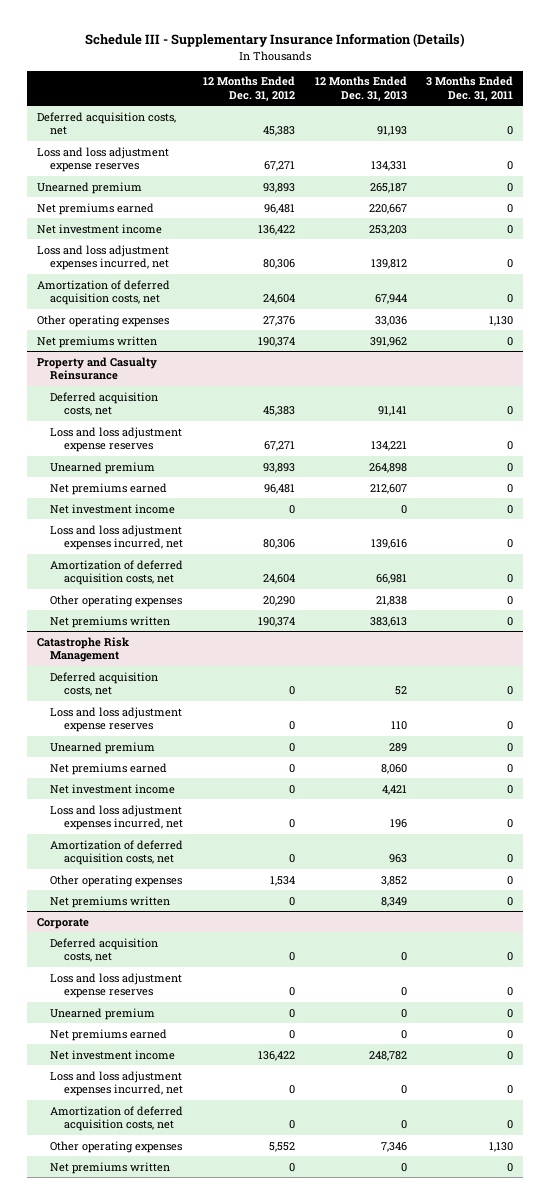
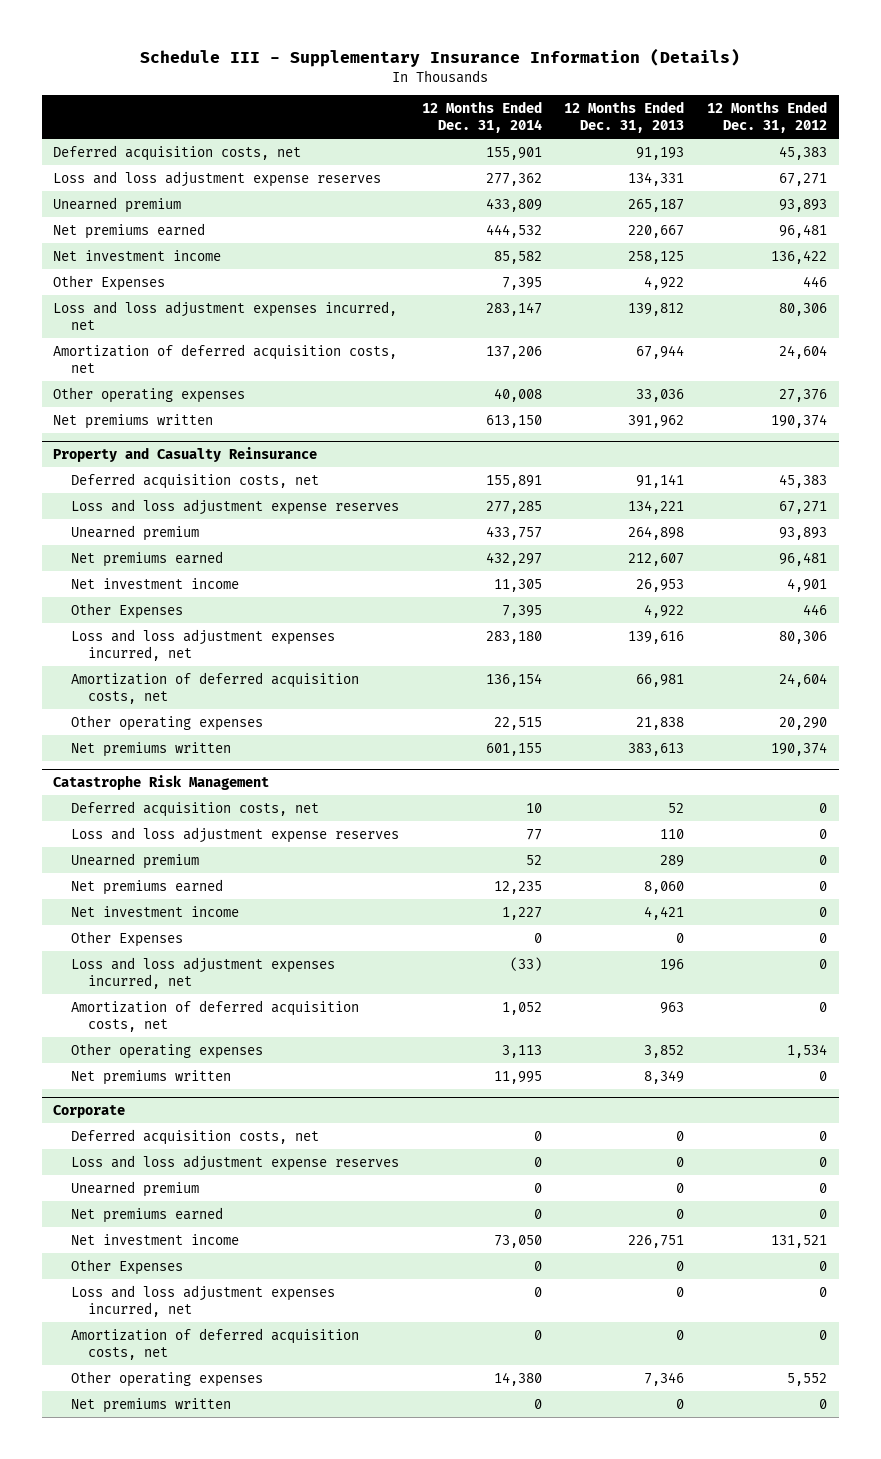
[426,76,514,101] 3 Months Ended Dec. 31, 2011 -> none
none -> [421,101,542,134] 12 Months Ended Dec. 31, 2014
[368,224,407,235] 253,203 -> [628,250,685,264] 258,125
none -> [53,274,166,291] Other Expenses
[288,504,295,514] 0 -> [787,577,828,592] 4,901
[400,504,407,514] 0 -> [636,578,685,592] 26,953
none -> [70,602,183,619] Other Expenses
none -> [70,930,183,947] Other Expenses
[257,1050,295,1061] 136,422 -> [771,1234,828,1248] 131,521
[368,1050,407,1061] 248,782 -> [628,1234,685,1248] 226,751
none -> [70,1258,183,1275] Other Expenses

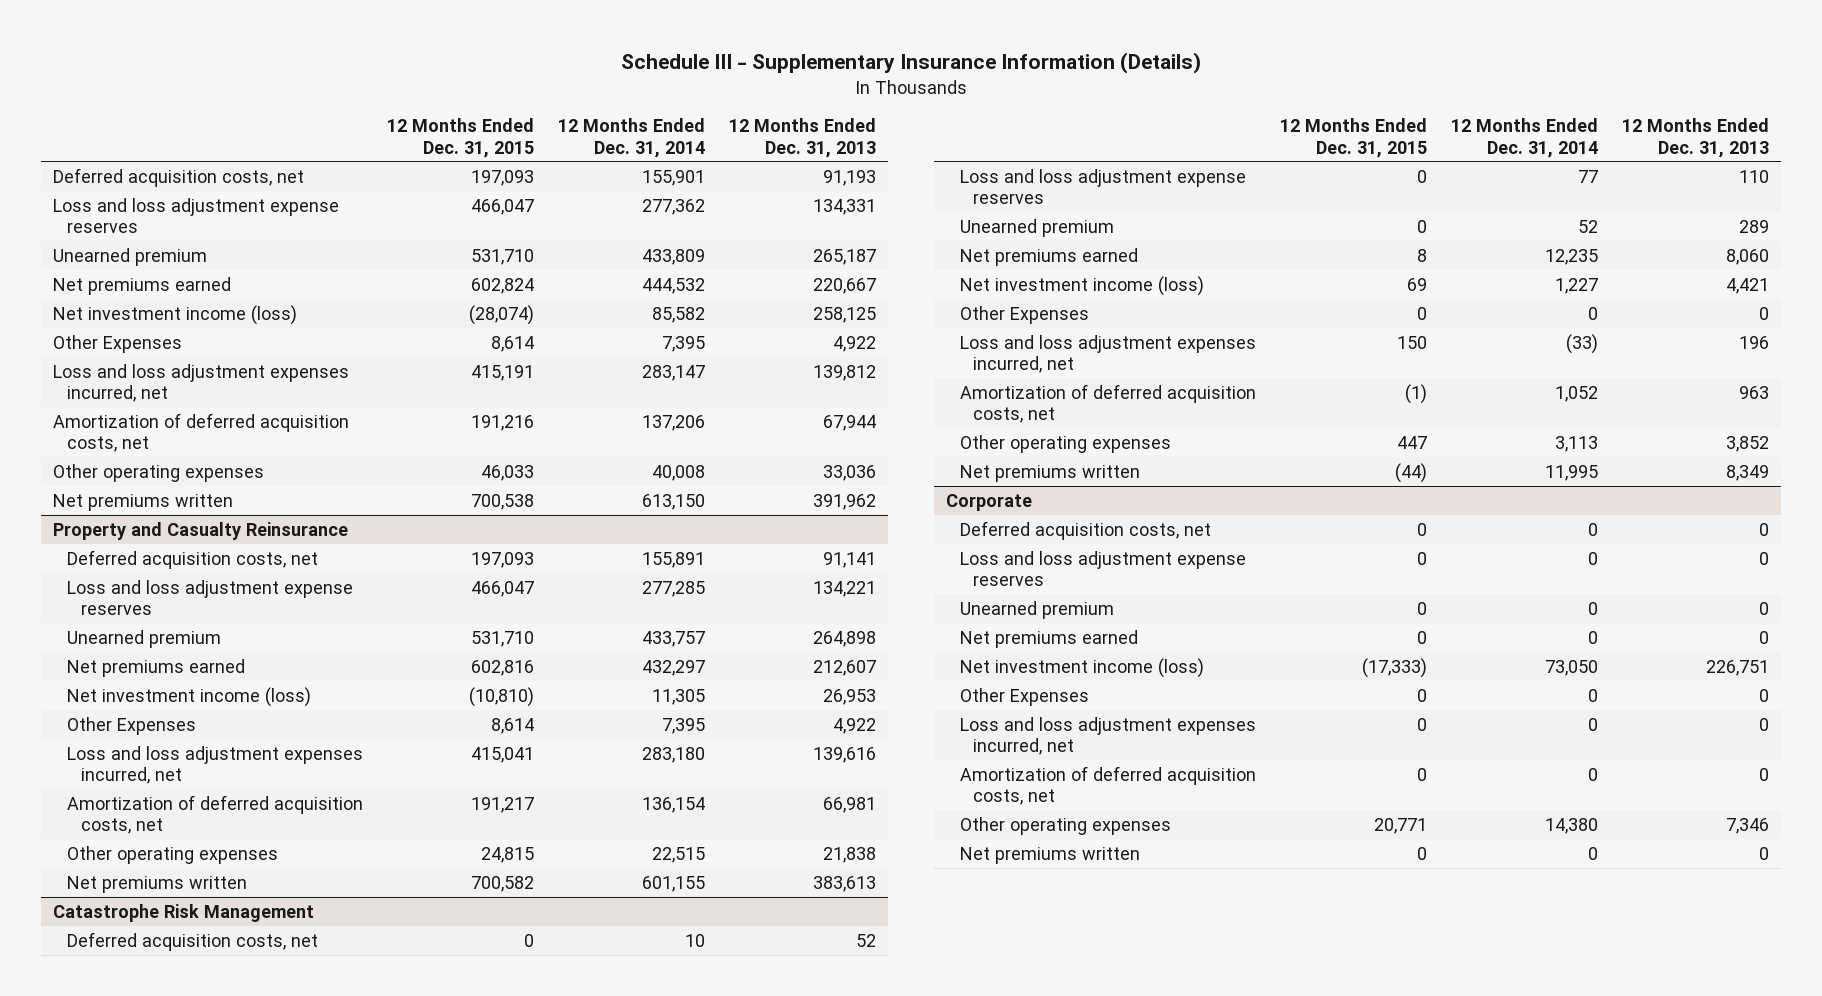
[707,101,828,134] 12 Months Ended Dec. 31, 2012 -> none
none -> [387,118,535,158] 12 Months Ended Dec. 31, 2015
[53,249,222,261] Net investment income -> [53,304,298,325] Net investment income (loss)
[70,577,239,589] Net investment income -> [66,686,311,707] Net investment income (loss)
[70,905,239,917] Net investment income -> [959,275,1204,296] Net investment income (loss)
[70,1233,239,1245] Net investment income -> [959,657,1204,678] Net investment income (loss)

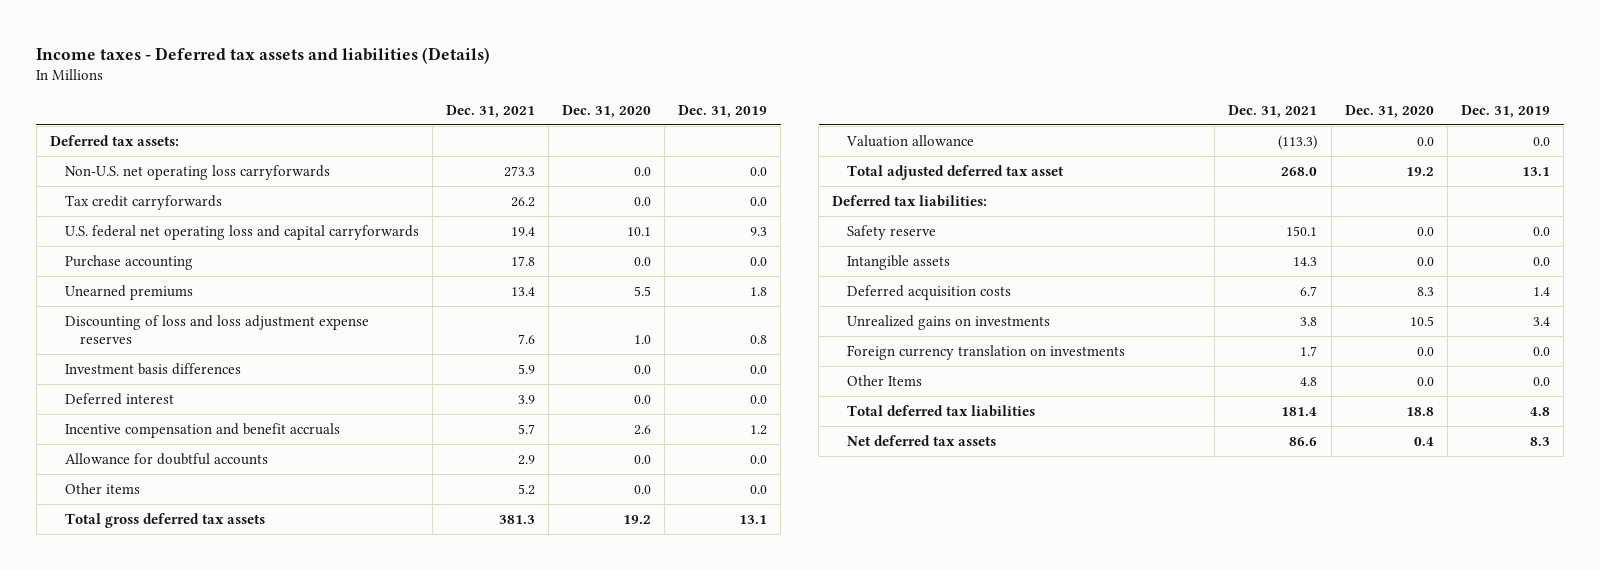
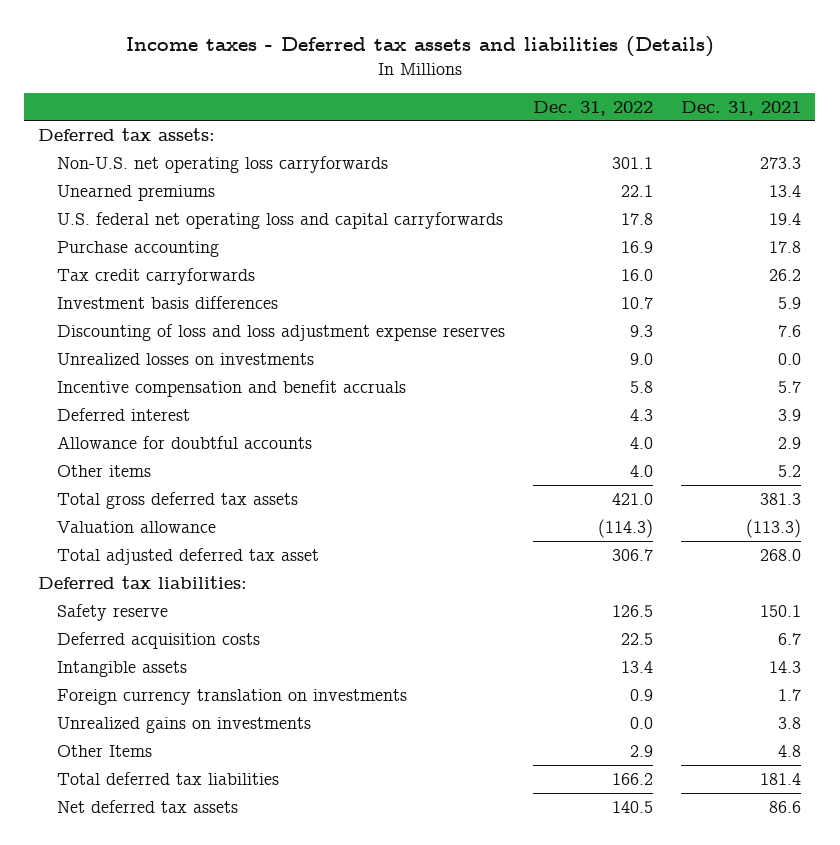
[562,104,652,118] Dec. 31, 2020 -> none
[678,104,768,118] Dec. 31, 2019 -> none
none -> [533,100,654,116] Dec. 31, 2022
[64,284,193,300] Unearned premiums -> [56,184,215,201] Unearned premiums
[64,194,222,210] Tax credit carryforwards -> [56,267,255,285] Tax credit carryforwards
[64,314,369,345] Discounting of loss and loss adjustment expense reserves -> [56,323,505,341] Discounting of loss and loss adjustment expense reserves
none -> [56,352,314,365] Unrealized losses on investments
[64,392,174,405] Deferred interest -> [56,407,190,421] Deferred interest
[847,254,951,270] Intangible assets -> [56,660,187,677] Intangible assets
[847,314,1051,330] Unrealized gains on investments -> [56,716,311,733] Unrealized gains on investments

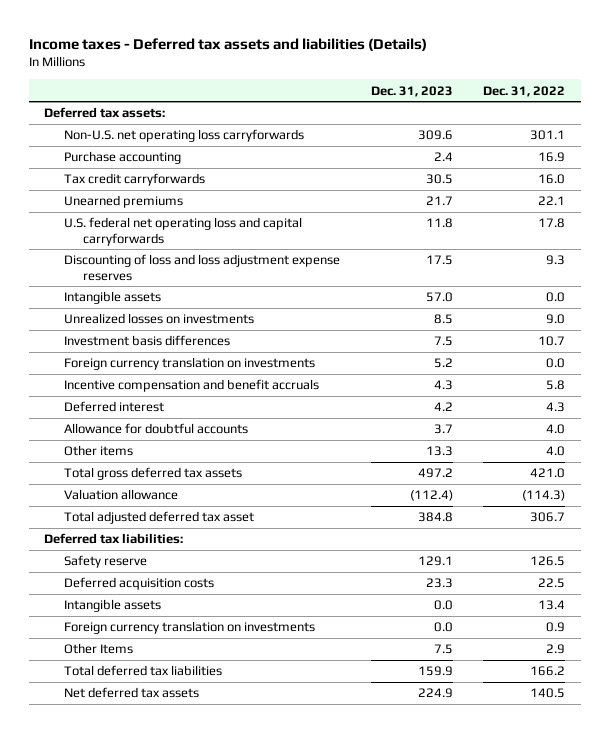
[681,100,802,116] Dec. 31, 2021 -> none
none -> [370,85,453,97] Dec. 31, 2023
[56,184,215,201] Unearned premiums -> [63,195,183,209] Unearned premiums
[56,211,503,229] U.S. federal net operating loss and capital carryforwards -> [63,217,302,246] U.S. federal net operating loss and capital carryforwards
none -> [63,291,161,305] Intangible assets
[56,295,278,309] Investment basis differences -> [63,335,230,347] Investment basis differences
none -> [63,357,315,371] Foreign currency translation on investments
[56,716,311,733] Unrealized gains on investments -> none

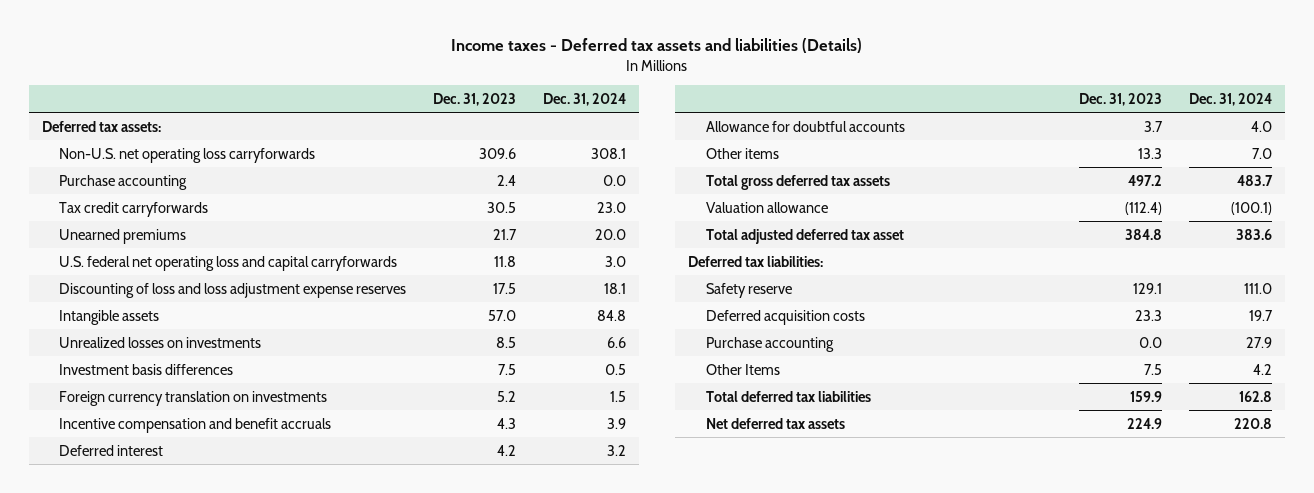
[483,85,566,97] Dec. 31, 2022 -> none
none -> [542,92,626,106] Dec. 31, 2024
[63,599,161,613] Intangible assets -> none
[63,621,315,635] Foreign currency translation on investments -> none
none -> [705,336,834,352] Purchase accounting

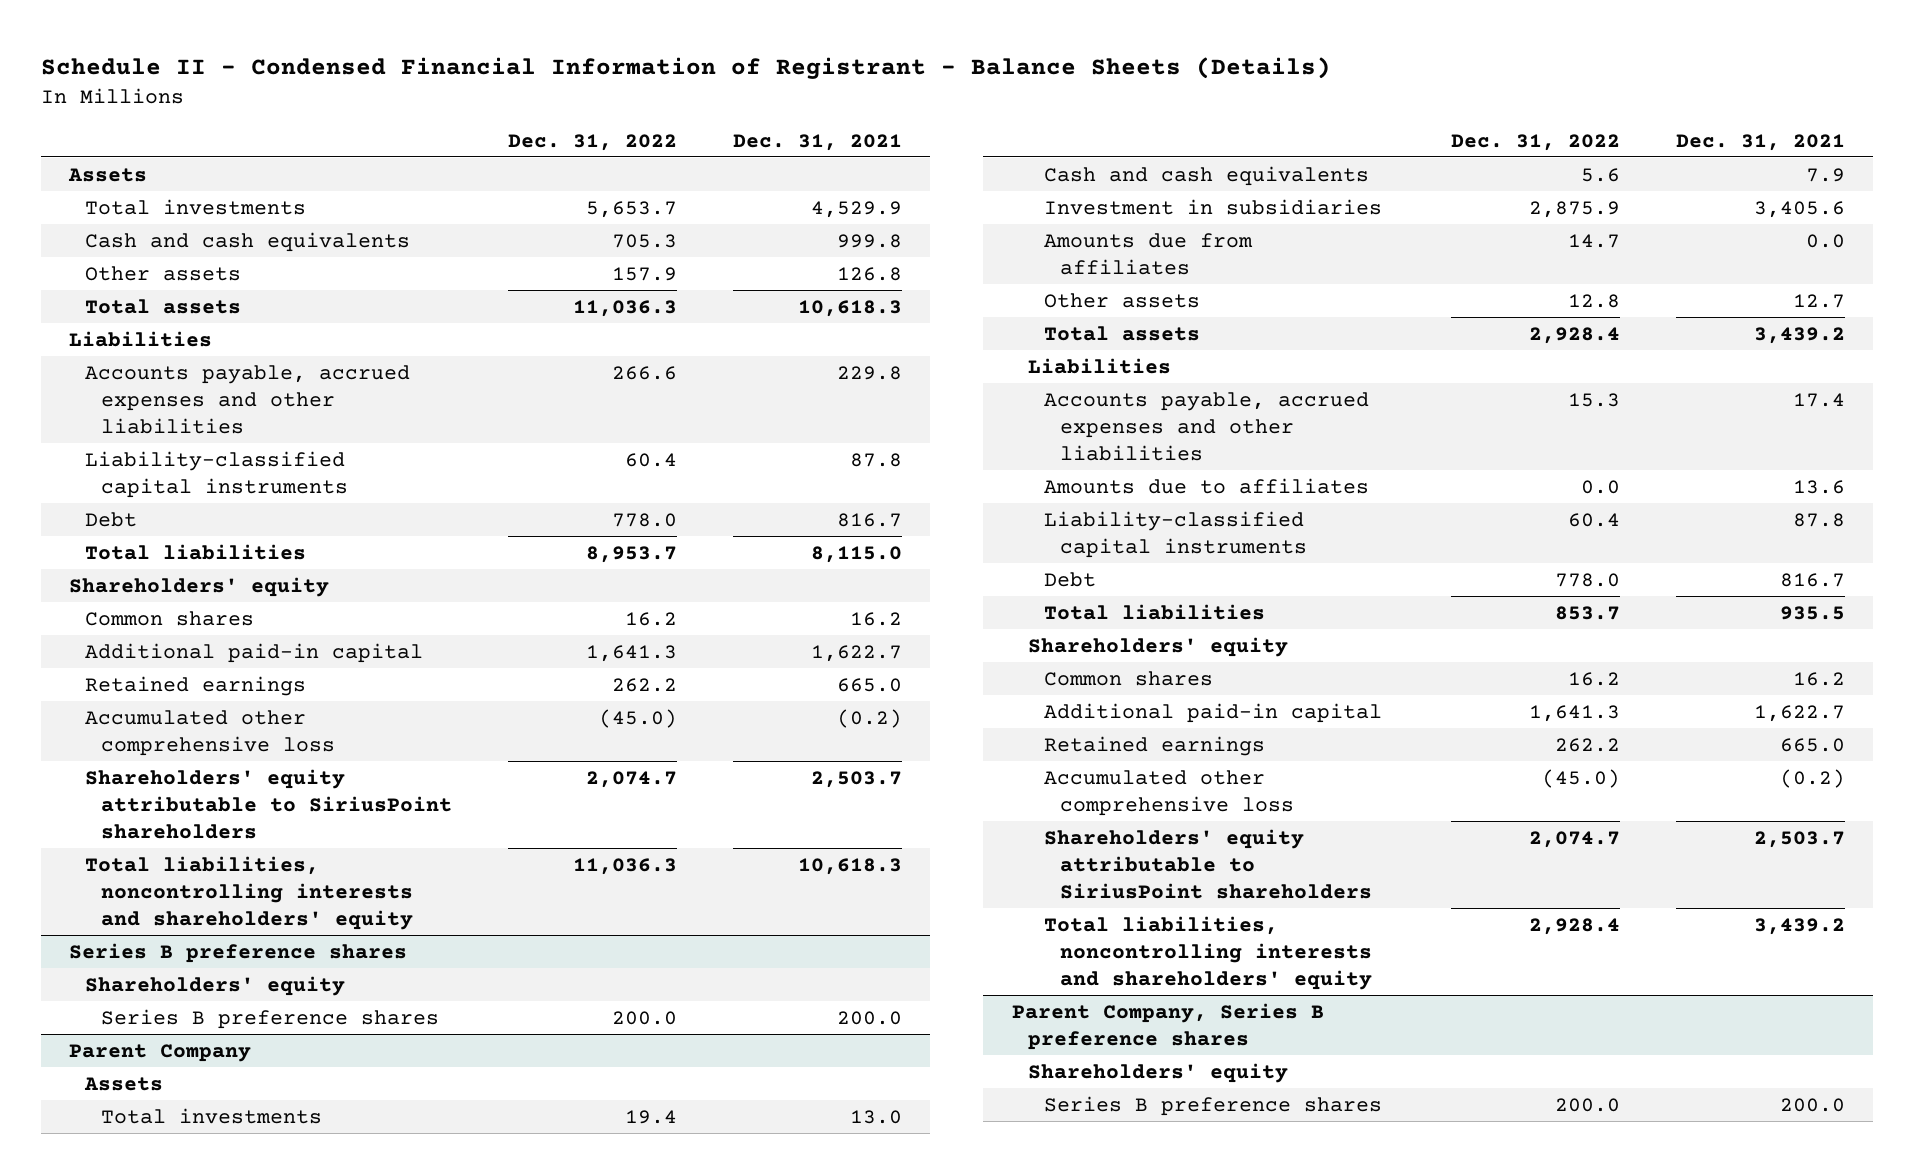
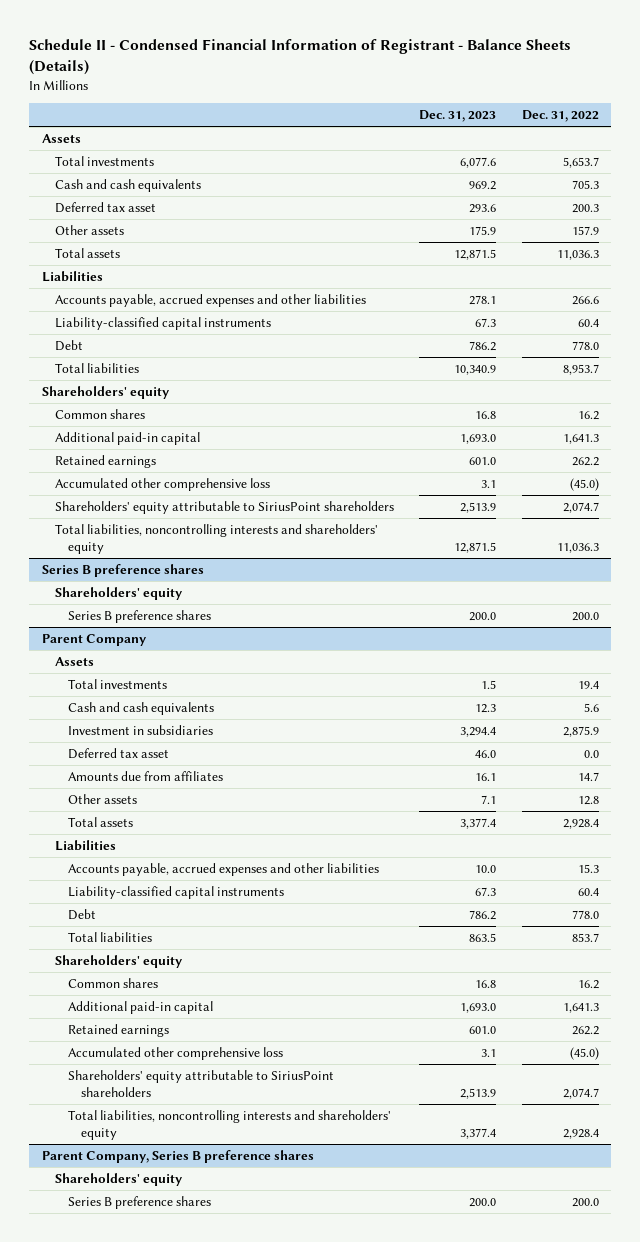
[733,133,903,151] Dec. 31, 2021 -> none
none -> [419,110,497,123] Dec. 31, 2023
none -> [54,201,156,213] Deferred tax asset
none -> [68,747,170,759] Deferred tax asset
[1043,477,1369,494] Amounts due to affiliates -> none

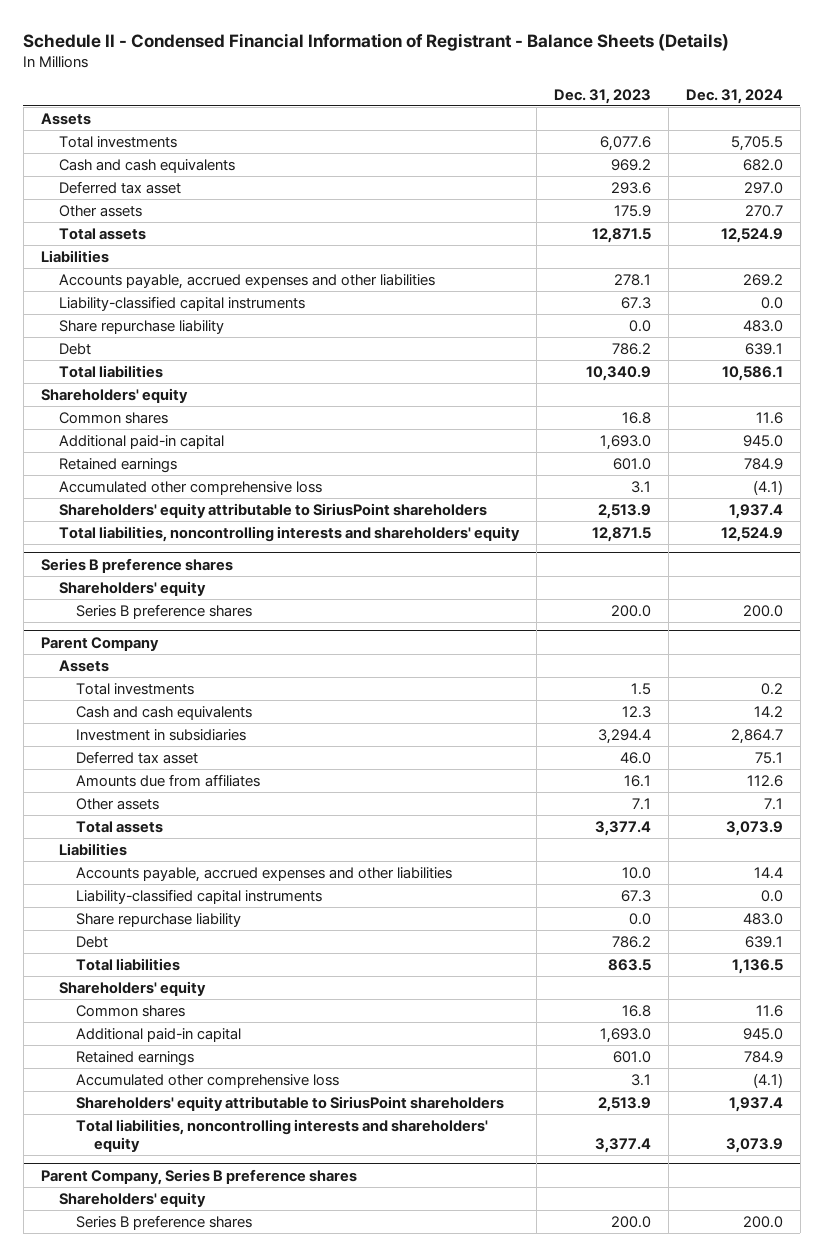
[521,110,599,123] Dec. 31, 2022 -> none
none -> [685,88,783,104] Dec. 31, 2024
none -> [58,320,224,335] Share repurchase liability
none -> [76,913,242,928] Share repurchase liability

